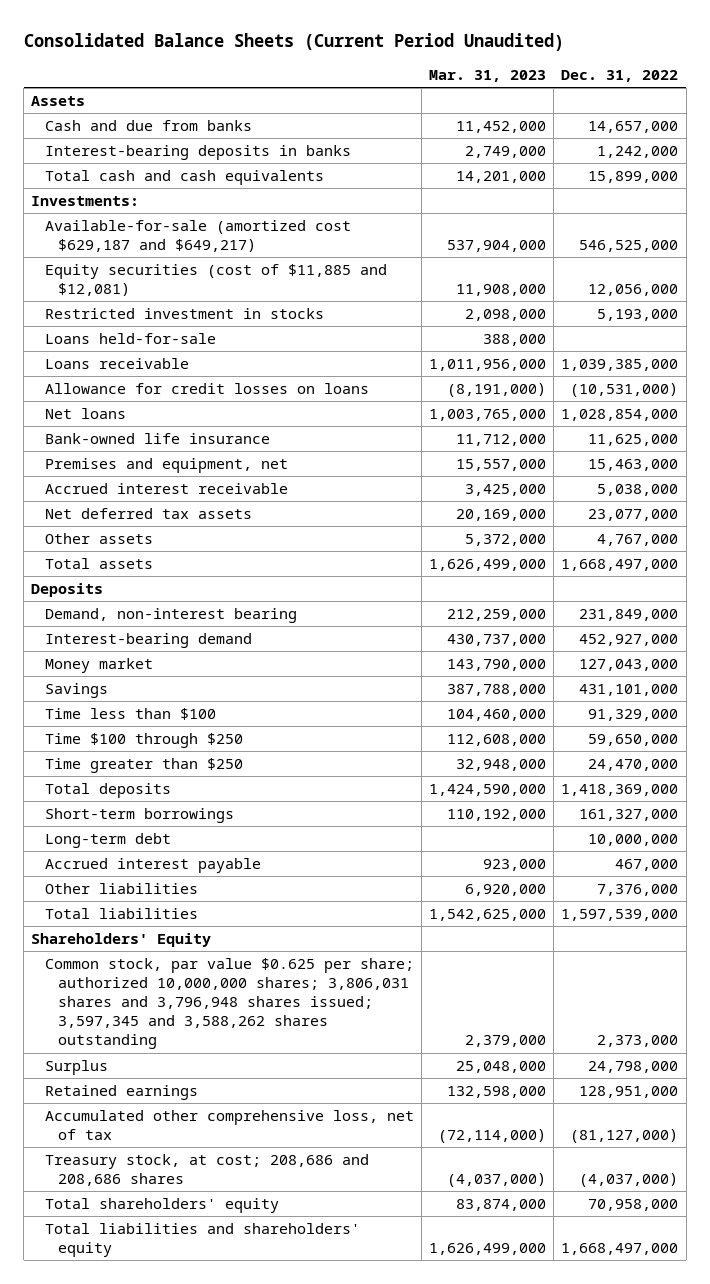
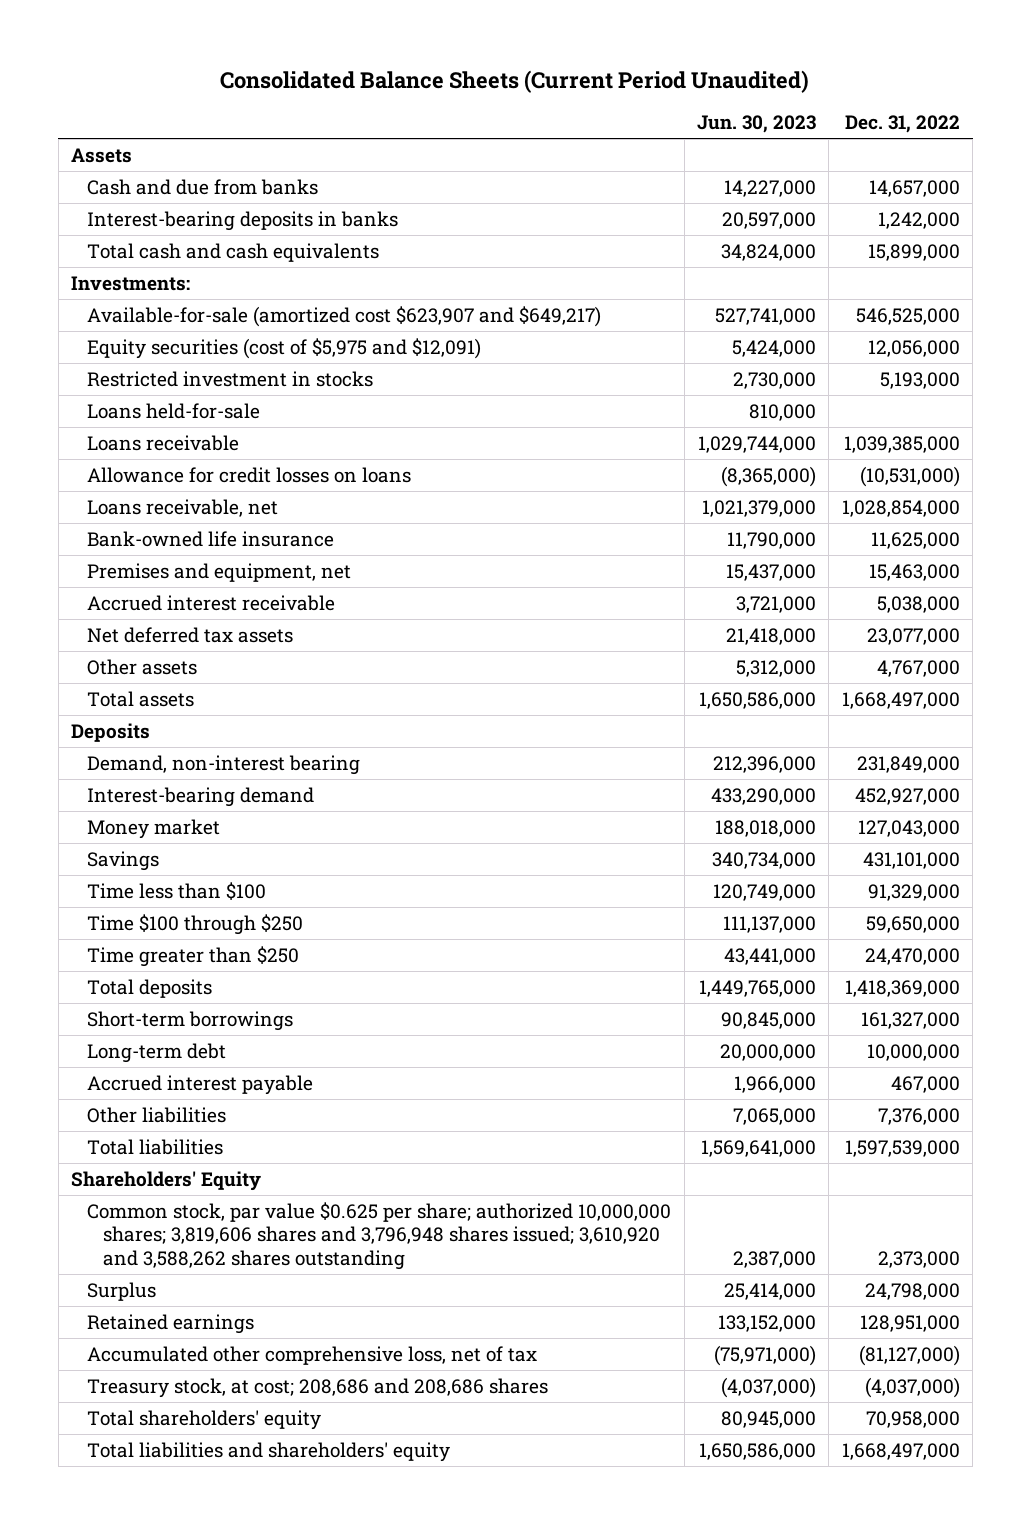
[428,69,546,82] Mar. 31, 2023 -> none
none -> [696,115,816,134] Jun. 30, 2023
[44,219,351,253] Available-for-sale (amortized cost $629,187 and $649,217) -> [87,305,602,327] Available-for-sale (amortized cost $623,907 and $649,217)
[44,263,387,297] Equity securities (cost of $11,885 and $12,081) -> [87,337,482,359] Equity securities (cost of $5,975 and $12,091)
[44,407,126,419] Net loans -> [87,498,279,517] Loans receivable, net
[44,957,414,1050] Common stock, par value $0.625 per share; authorized 10,000,000 shares; 3,806,031 shares and 3,796,948 shares issued; 3,597,345 and 3,588,262 shares outstanding -> [87,1201,672,1270] Common stock, par value $0.625 per share; authorized 10,000,000 shares; 3,819,606 shares and 3,796,948 shares issued; 3,610,920 and 3,588,262 shares outstanding

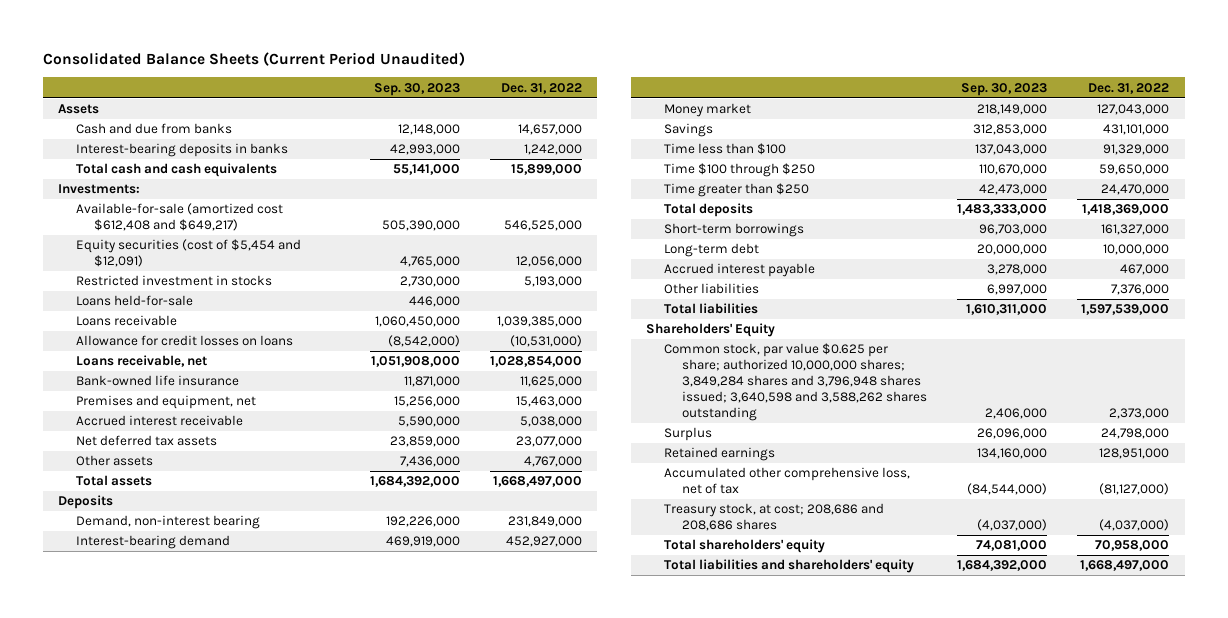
[696,115,816,134] Jun. 30, 2023 -> none
none -> [373,82,460,96] Sep. 30, 2023
[87,305,602,327] Available-for-sale (amortized cost $623,907 and $649,217) -> [76,203,284,232] Available-for-sale (amortized cost $612,408 and $649,217)
[87,337,482,359] Equity securities (cost of $5,975 and $12,091) -> [76,239,302,268] Equity securities (cost of $5,454 and $12,091)
[87,1201,672,1270] Common stock, par value $0.625 per share; authorized 10,000,000 shares; 3,819,606 shares and 3,796,948 shares issued; 3,610,920 and 3,588,262 shares outstanding -> [663,343,927,422] Common stock, par value $0.625 per share; authorized 10,000,000 shares; 3,849,284 shares and 3,796,948 shares issued; 3,640,598 and 3,588,262 shares outstanding

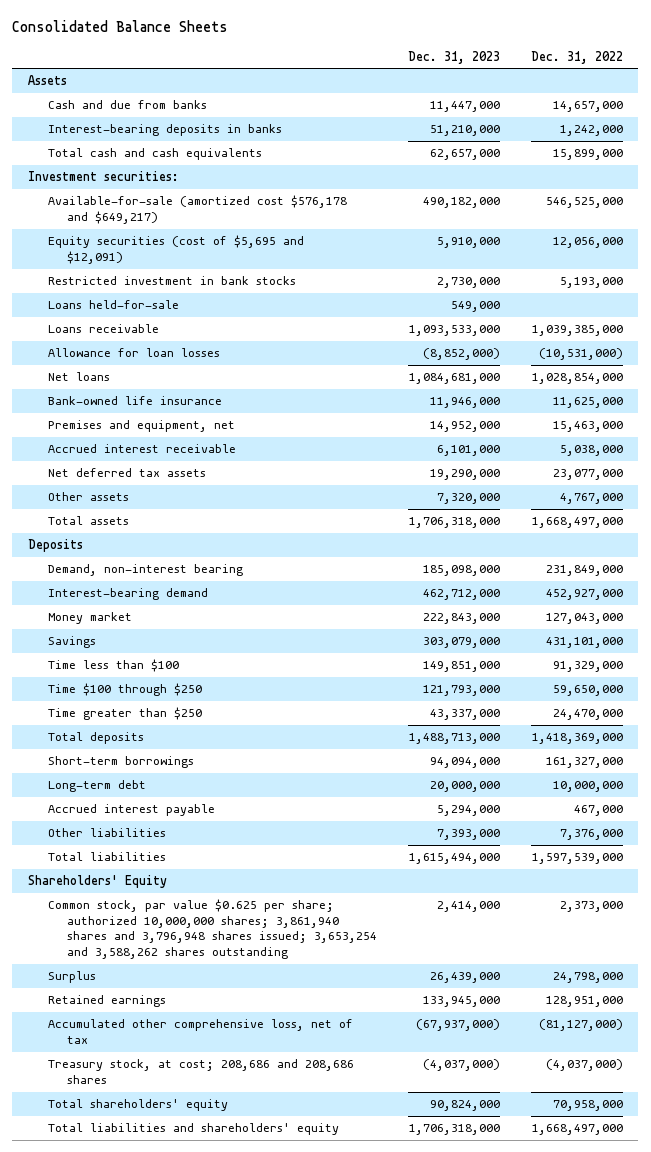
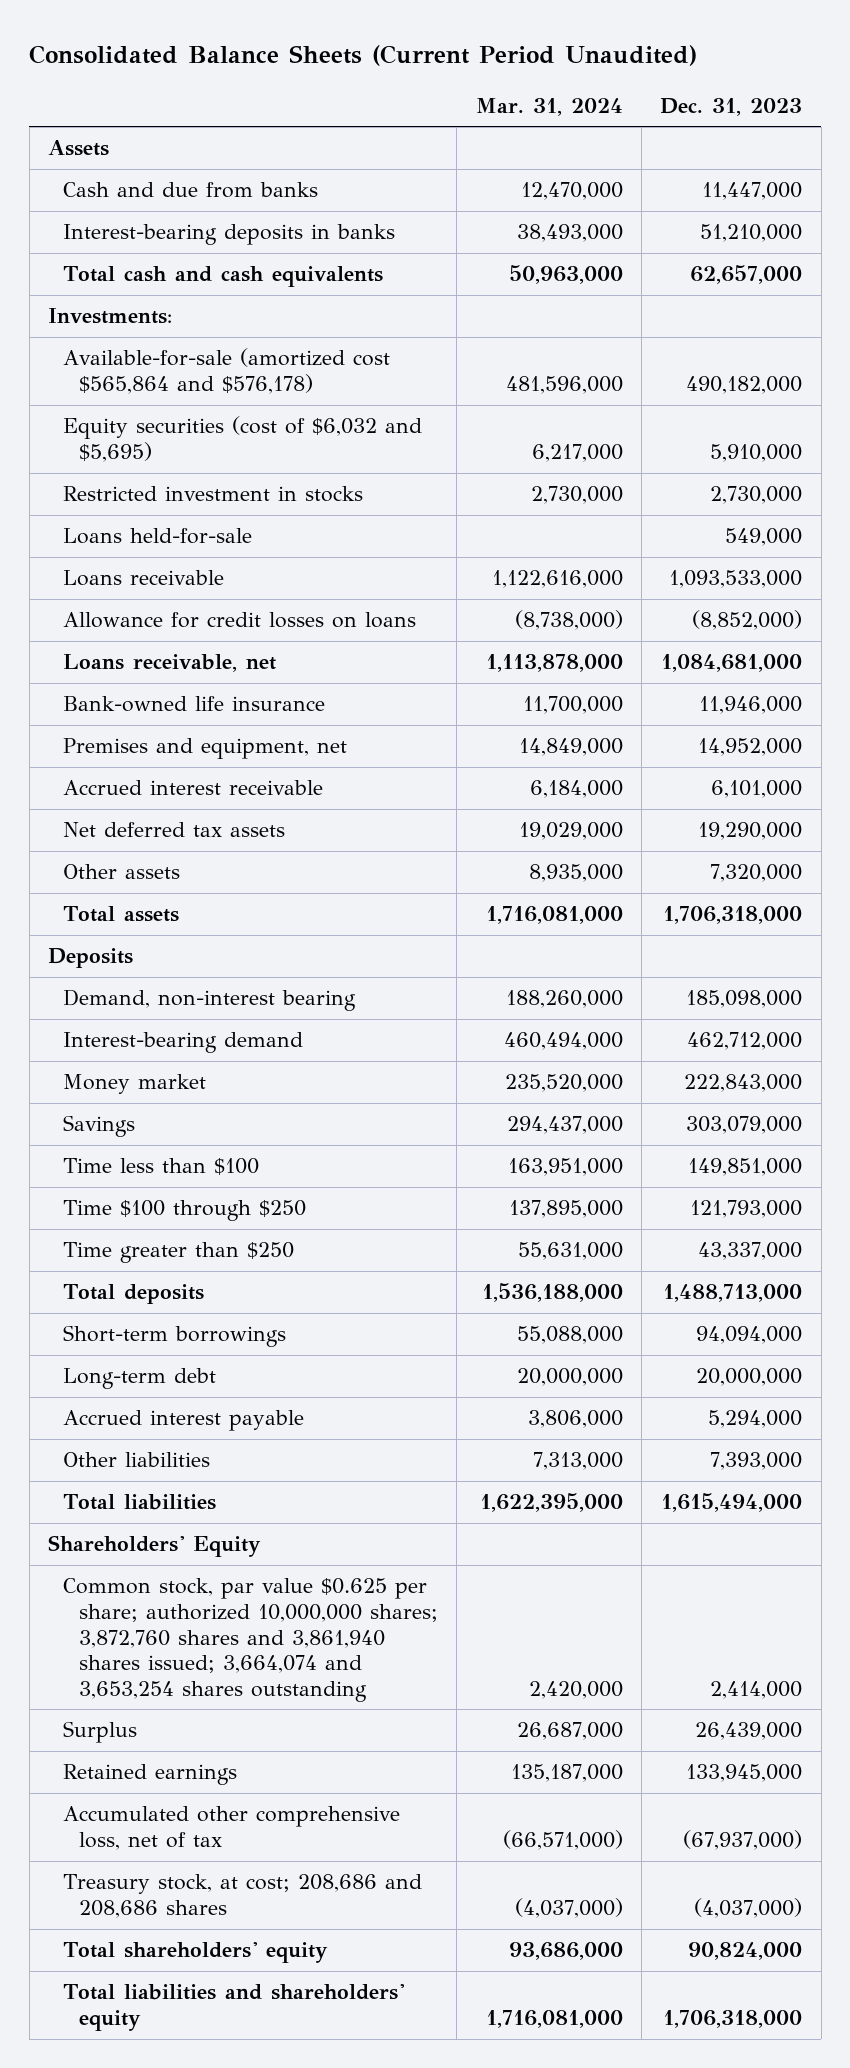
[12,19,229,32] Consolidated Balance Sheets -> [29,44,698,66] Consolidated Balance Sheets (Current Period Unaudited)
[530,50,623,64] Dec. 31, 2022 -> none
none -> [475,97,623,116] Mar. 31, 2024
[27,171,179,182] Investment securities: -> [48,308,173,325] Investments:
[47,195,347,224] Available-for-sale (amortized cost $576,178 and $649,217) -> [63,348,391,395] Available-for-sale (amortized cost $565,864 and $576,178)
[47,235,304,264] Equity securities (cost of $5,695 and $12,091) -> [63,416,423,463] Equity securities (cost of $6,032 and $5,695)
[47,276,296,286] Restricted investment in bank stocks -> [63,486,364,503] Restricted investment in stocks
[47,348,220,358] Allowance for loan losses -> [63,612,417,629] Allowance for credit losses on loans
[47,372,110,382] Net loans -> [63,654,277,673] Loans receivable, net
[47,899,378,959] Common stock, par value $0.625 per share; authorized 10,000,000 shares; 3,861,940 shares and 3,796,948 shares issued; 3,653,254 and 3,588,262 shares outstanding -> [63,1578,438,1702] Common stock, par value $0.625 per share; authorized 10,000,000 shares; 3,872,760 shares and 3,861,940 shares issued; 3,664,074 and 3,653,254 shares outstanding

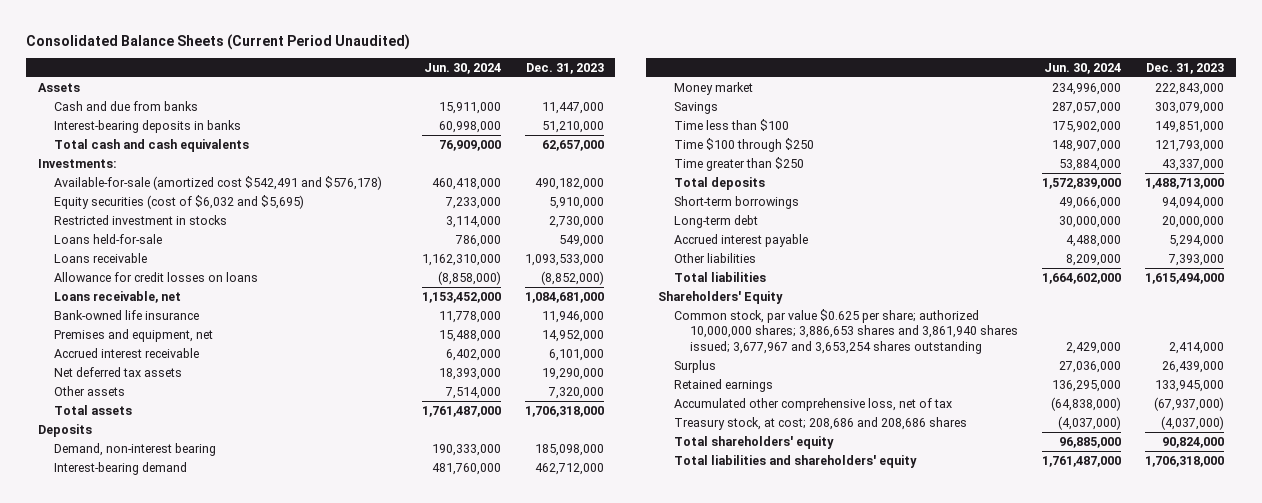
[475,97,623,116] Mar. 31, 2024 -> none
none -> [423,62,501,74] Jun. 30, 2024
[63,348,391,395] Available-for-sale (amortized cost $565,864 and $576,178) -> [54,175,383,190] Available-for-sale (amortized cost $542,491 and $576,178)
[63,1578,438,1702] Common stock, par value $0.625 per share; authorized 10,000,000 shares; 3,872,760 shares and 3,861,940 shares issued; 3,664,074 and 3,653,254 shares outstanding -> [674,308,1019,354] Common stock, par value $0.625 per share; authorized 10,000,000 shares; 3,886,653 shares and 3,861,940 shares issued; 3,677,967 and 3,653,254 shares outstanding

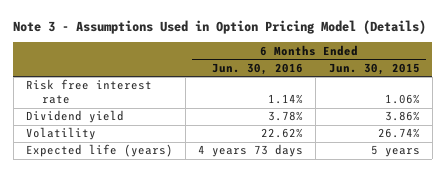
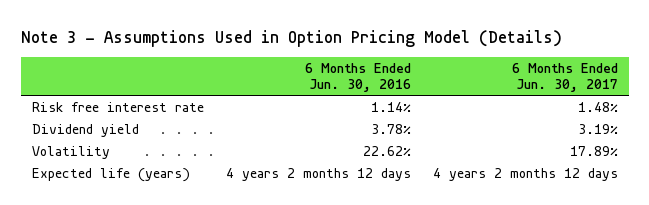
[328,62,420,75] Jun. 30, 2015 -> none
none -> [511,62,618,93] 6 Months Ended Jun. 30, 2017
[198,144,304,158] 4 years 73 days -> [225,167,411,181] 4 years 2 months 12 days

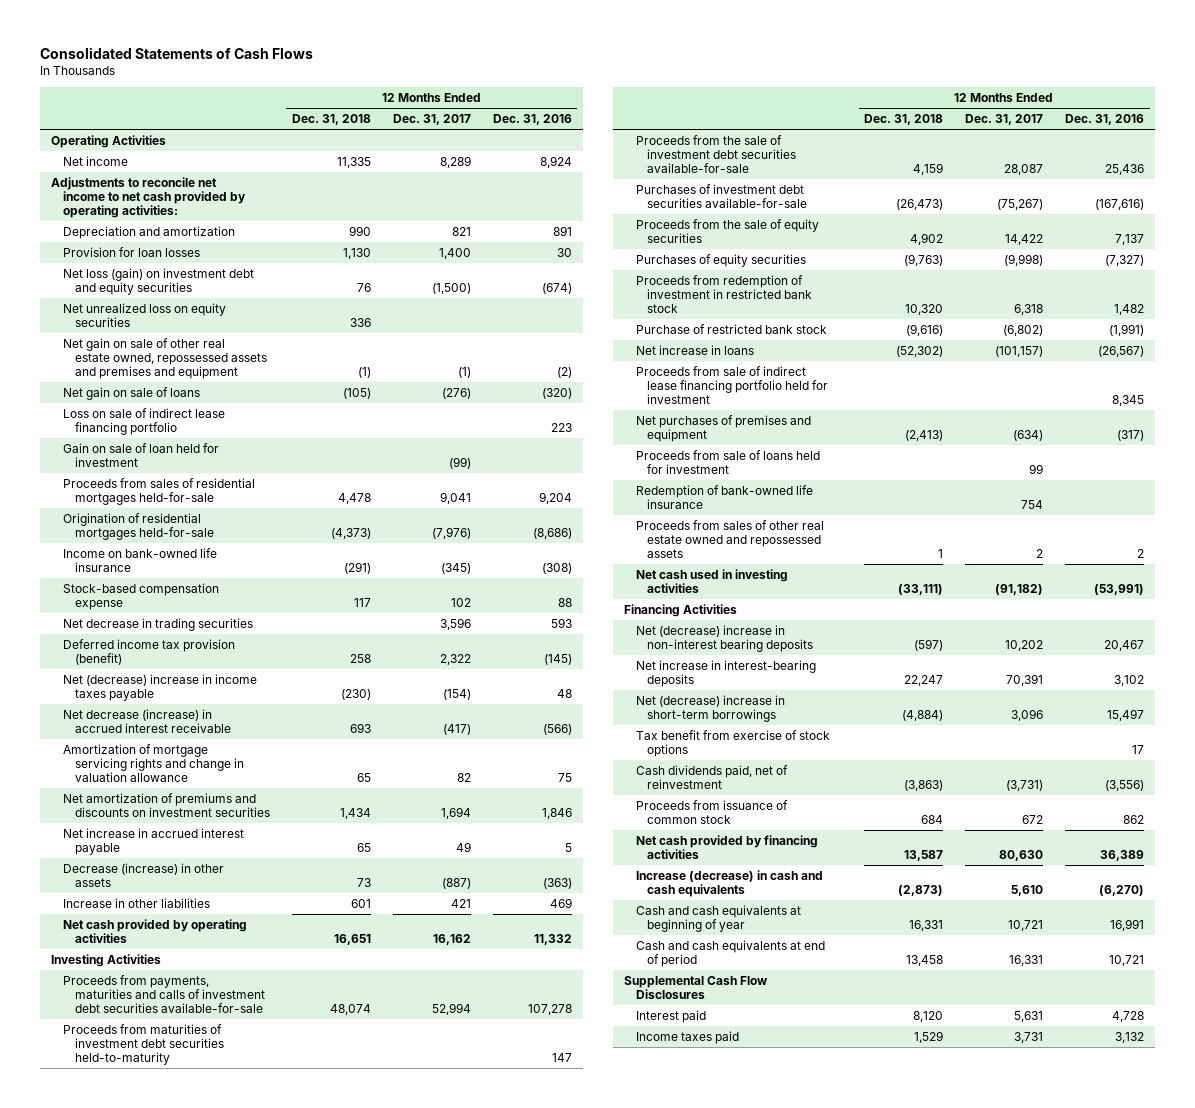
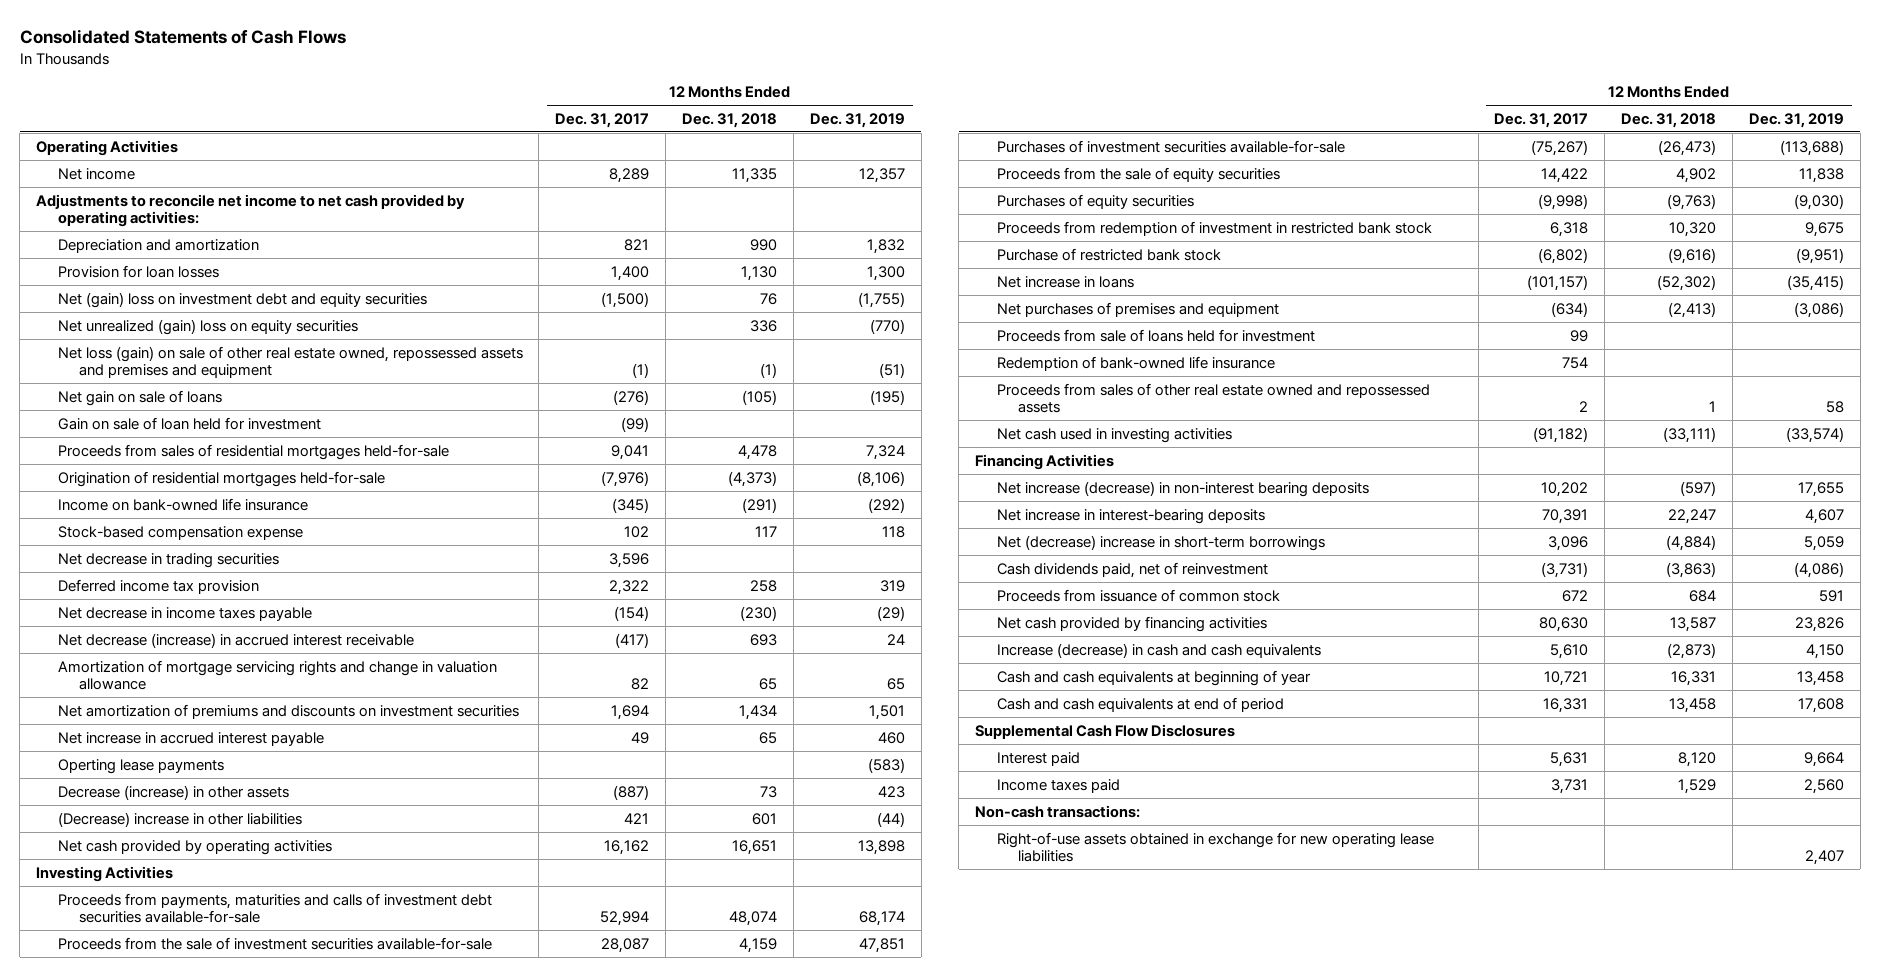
[492,114,572,126] Dec. 31, 2016 -> none
none -> [809,112,905,128] Dec. 31, 2019
[62,267,254,295] Net loss (gain) on investment debt and equity securities -> [57,291,427,308] Net (gain) loss on investment debt and equity securities
[62,302,226,327] Net unrealized loss on equity securities -> [57,318,358,335] Net unrealized (gain) loss on equity securities
[62,337,267,379] Net gain on sale of other real estate owned, repossessed assets and premises and equipment -> [57,345,523,379] Net loss (gain) on sale of other real estate owned, repossessed assets and premises and equipment
[62,407,225,435] Loss on sale of indirect lease financing portfolio -> none
[62,638,235,665] Deferred income tax provision (benefit) -> [57,578,259,594] Deferred income tax provision
[62,673,257,701] Net (decrease) increase in income taxes payable -> [57,606,312,621] Net decrease in income taxes payable
none -> [57,758,224,774] Operting lease payments
[62,897,210,908] Increase in other liabilities -> [57,811,302,827] (Decrease) increase in other liabilities
[62,1023,224,1065] Proceeds from maturities of investment debt securities held-to-maturity -> none
[635,134,797,173] Proceeds from the sale of investment debt securities available-for-sale -> [57,936,492,950] Proceeds from the sale of investment securities available-for-sale
[635,183,808,208] Purchases of investment debt securities available-for-sale -> [996,139,1345,153] Purchases of investment securities available-for-sale
[635,365,829,404] Proceeds from sale of indirect lease financing portfolio held for investment -> none
[635,624,814,652] Net (decrease) increase in non-interest bearing deposits -> [996,480,1369,497] Net increase (decrease) in non-interest bearing deposits
[635,729,830,757] Tax benefit from exercise of stock options -> none
none -> [975,804,1141,818] Non-cash transactions:
none -> [996,831,1434,863] Right-of-use assets obtained in exchange for new operating lease liabilities

